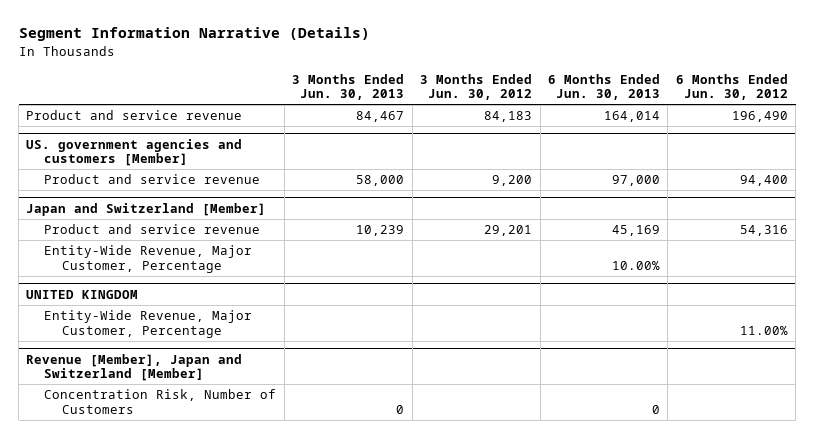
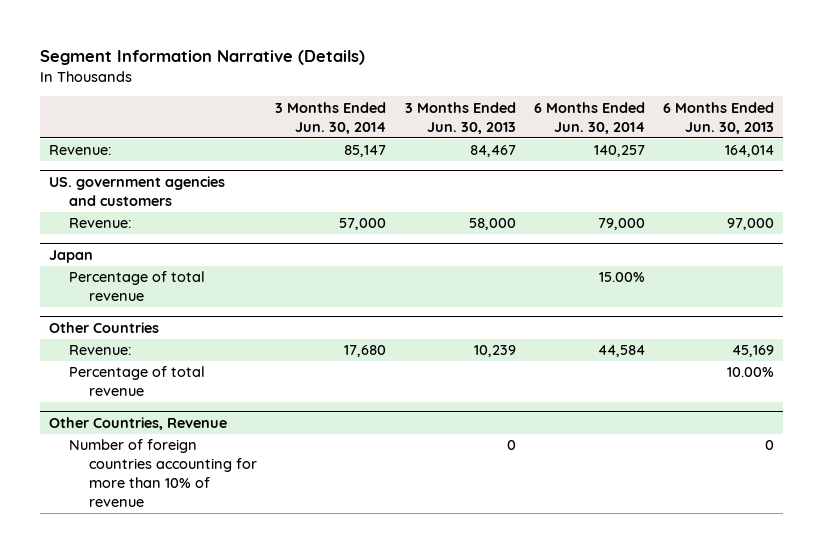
[420,73,533,101] 3 Months Ended Jun. 30, 2012 -> none
[675,73,788,101] 6 Months Ended Jun. 30, 2012 -> none
none -> [275,101,387,134] 3 Months Ended Jun. 30, 2014
none -> [533,101,645,134] 6 Months Ended Jun. 30, 2014
[26,202,267,216] Japan and Switzerland [Member] -> none
[44,245,253,273] Entity-Wide Revenue, Major Customer, Percentage -> none
[26,289,139,299] UNITED KINGDOM -> none
[44,310,253,338] Entity-Wide Revenue, Major Customer, Percentage -> none
[26,353,243,382] Revenue [Member], Japan and Switzerland [Member] -> none
[26,110,243,121] Product and service revenue -> [49,145,112,156] Revenue:
[26,138,243,167] US. government agencies and customers [Member] -> [49,175,226,206] US. government agencies and customers
[44,174,261,185] Product and service revenue -> [68,218,131,229] Revenue:
none -> [49,249,94,263] Japan
none -> [68,271,205,302] Percentage of total revenue
none -> [49,321,160,333] Other Countries
[44,224,261,235] Product and service revenue -> [68,345,131,356] Revenue:
none -> [68,366,205,397] Percentage of total revenue
none -> [49,416,228,430] Other Countries, Revenue
[44,389,277,414] Concentration Risk, Number of Customers -> [68,439,257,507] Number of foreign countries accounting for more than 10% of revenue

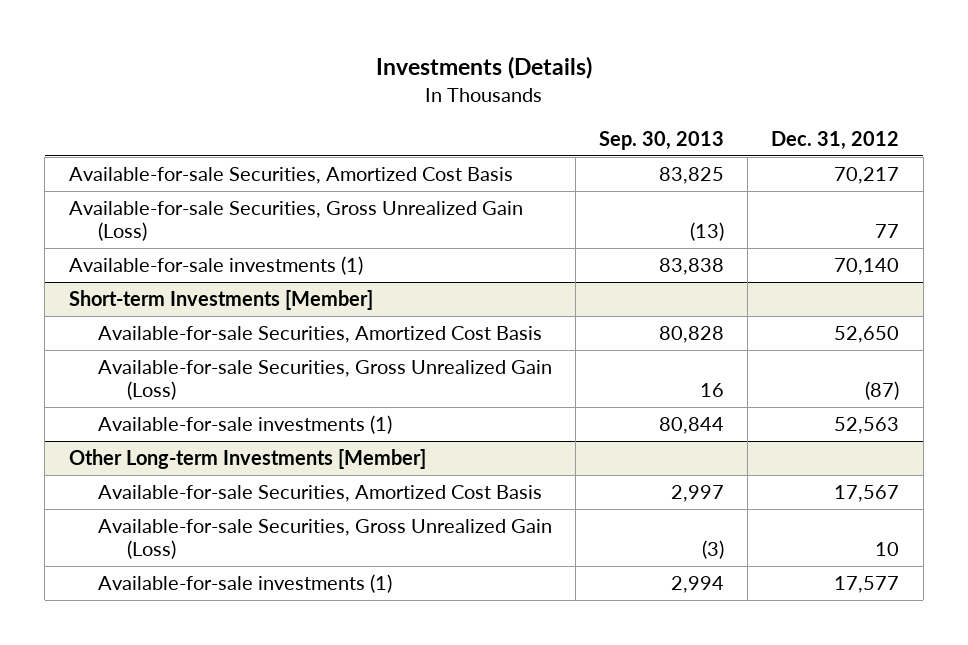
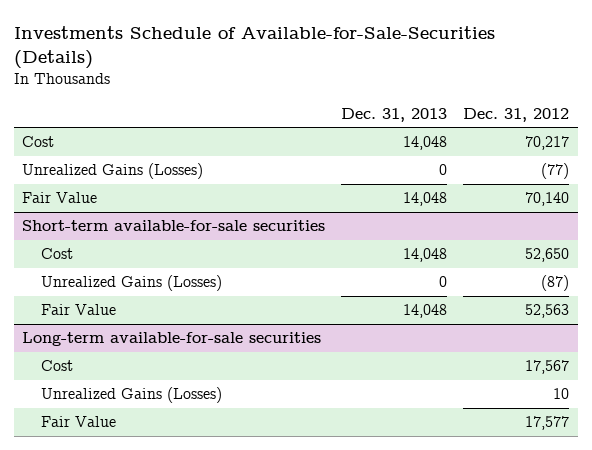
[376,56,593,80] Investments (Details) -> [14,25,496,69] Investments Schedule of Available-for-Sale-Securities (Details)
[599,130,725,150] Sep. 30, 2013 -> none
none -> [341,108,448,123] Dec. 31, 2013
[68,290,373,311] Short-term Investments [Member] -> none
[68,449,426,470] Other Long-term Investments [Member] -> none
[68,167,513,185] Available-for-sale Securities, Amortized Cost Basis -> [22,136,55,148] Cost
[68,201,523,242] Available-for-sale Securities, Gross Unrealized Gain (Loss) -> [22,163,204,180] Unrealized Gains (Losses)
[875,224,900,239] 77 -> [541,163,570,180] (77)
[68,256,363,276] Available-for-sale investments (1) -> [22,192,98,204] Fair Value
none -> [22,220,326,232] Short-term available-for-sale securities
[97,326,542,344] Available-for-sale Securities, Amortized Cost Basis -> [41,248,74,260] Cost
[97,360,552,401] Available-for-sale Securities, Gross Unrealized Gain (Loss) -> [41,275,223,292] Unrealized Gains (Losses)
[97,415,392,435] Available-for-sale investments (1) -> [41,304,117,316] Fair Value
none -> [22,332,322,347] Long-term available-for-sale securities
[97,485,542,503] Available-for-sale Securities, Amortized Cost Basis -> [41,360,74,372] Cost
[97,519,552,560] Available-for-sale Securities, Gross Unrealized Gain (Loss) -> [41,387,223,404] Unrealized Gains (Losses)
[97,574,392,594] Available-for-sale investments (1) -> [41,416,117,428] Fair Value

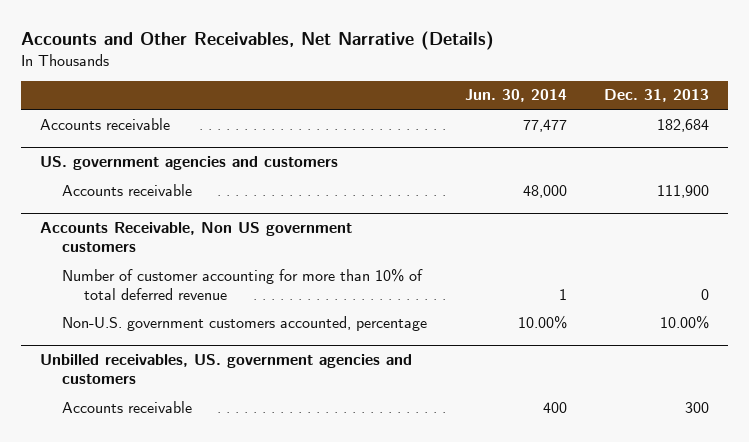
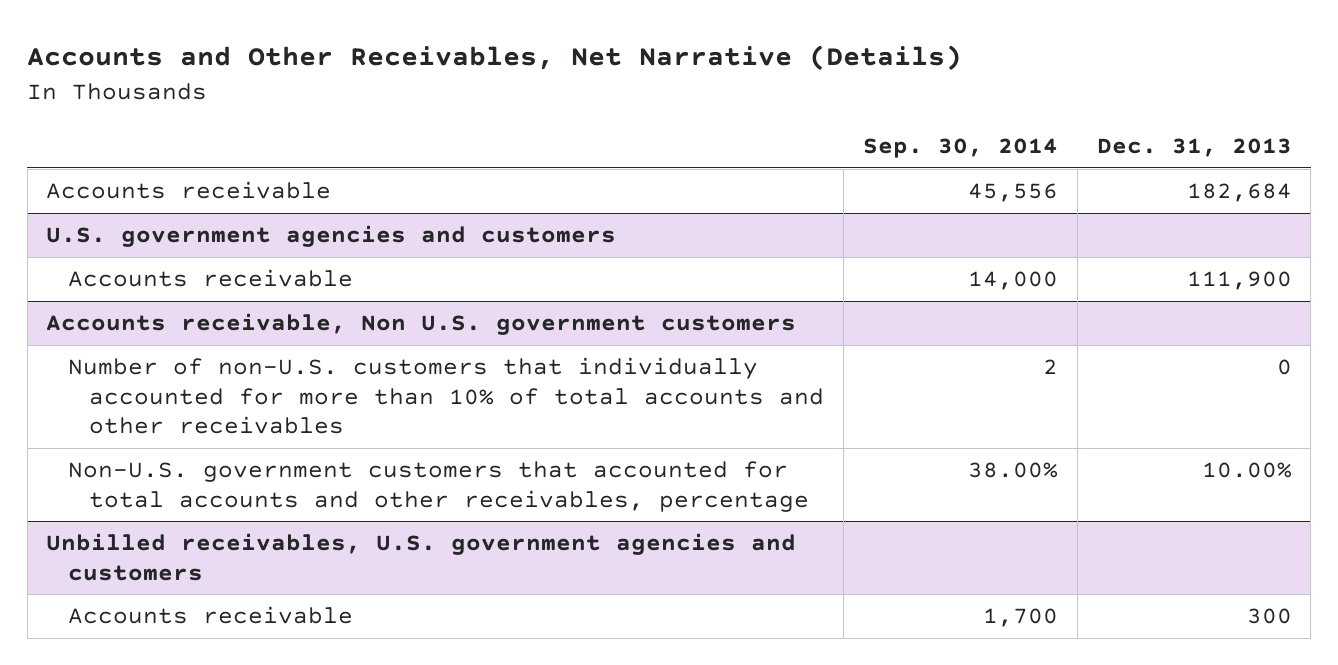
[464,89,567,103] Jun. 30, 2014 -> none
none -> [863,138,1059,159] Sep. 30, 2014
[40,156,339,171] US. government agencies and customers -> [46,225,617,248] U.S. government agencies and customers
[40,222,353,252] Accounts Receivable, Non US government customers -> [46,313,797,336] Accounts receivable, Non U.S. government customers
[61,267,423,300] Number of customer accounting for more than 10% of total deferred revenue -> [67,357,825,434] Number of non-U.S. customers that individually accounted for more than 10% of total accounts and other receivables
[61,315,427,331] Non-U.S. government customers accounted, percentage -> [67,461,810,512] Non-U.S. government customers that accounted for total accounts and other receivables, percentage
[40,354,413,384] Unbilled receivables, US. government agencies and customers -> [46,533,797,581] Unbilled receivables, U.S. government agencies and customers

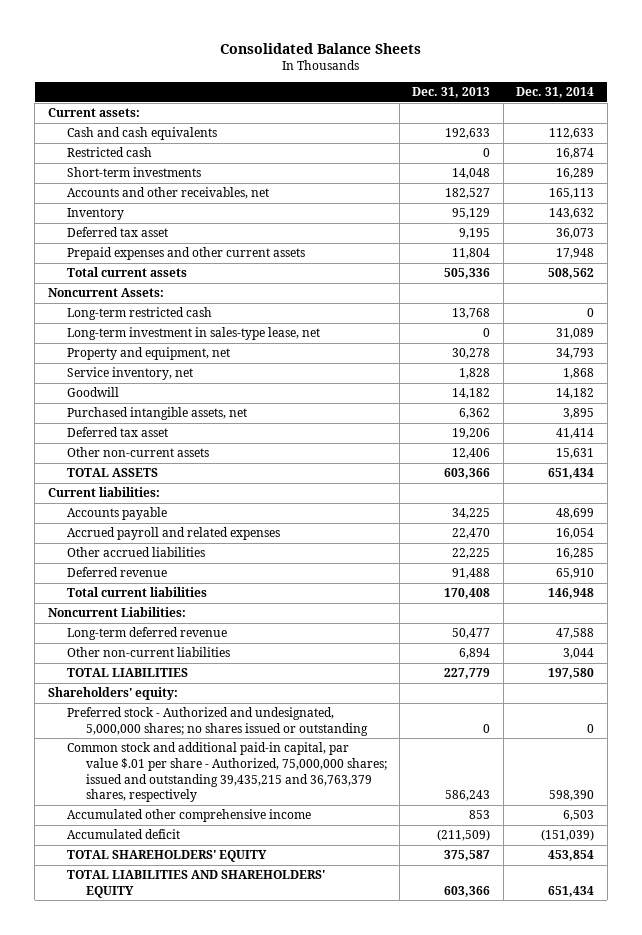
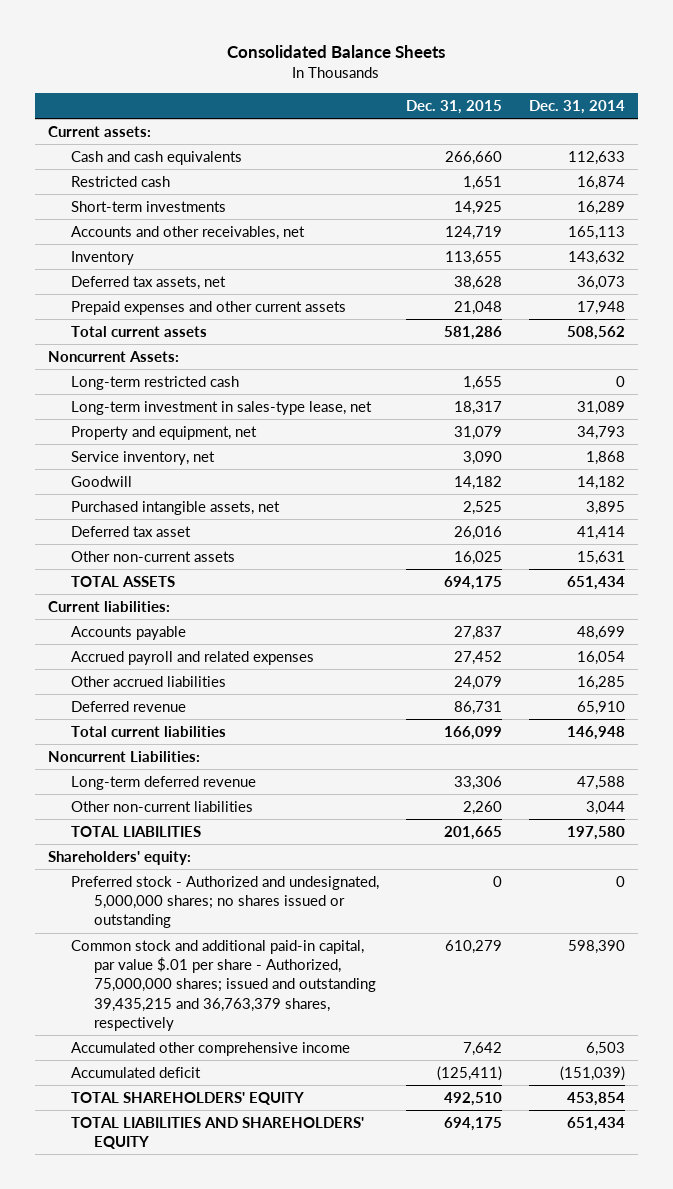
[412,87,491,99] Dec. 31, 2013 -> none
none -> [405,100,502,115] Dec. 31, 2015
[66,227,168,238] Deferred tax asset -> [71,276,227,291] Deferred tax assets, net

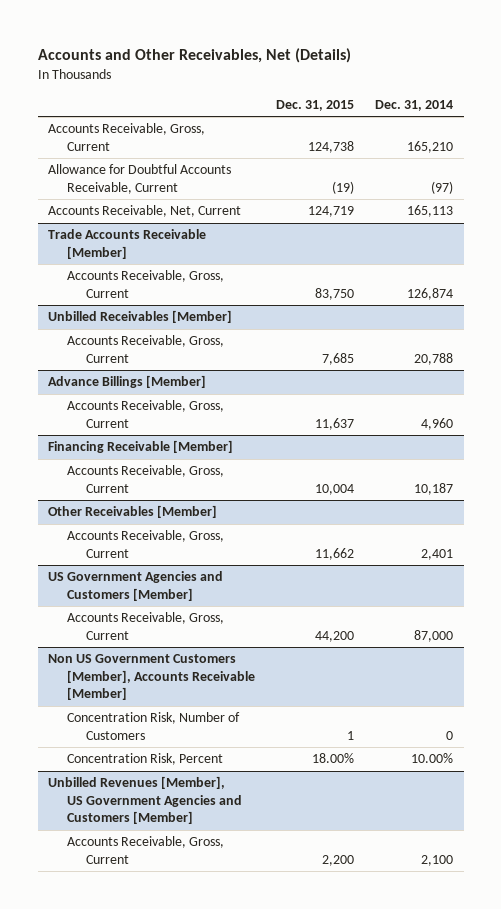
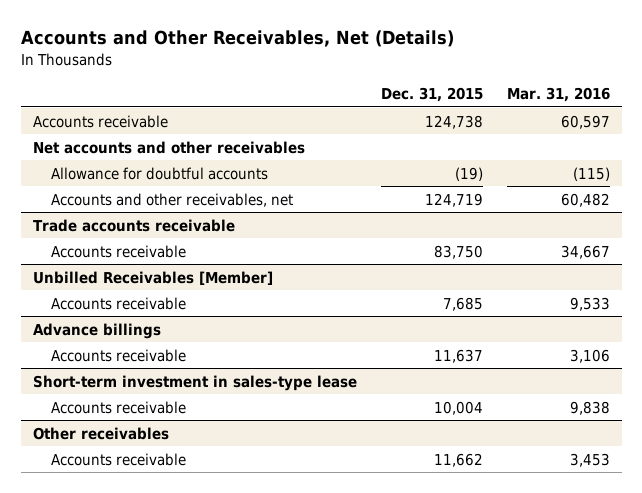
[375,100,454,112] Dec. 31, 2014 -> none
none -> [506,86,610,102] Mar. 31, 2016
[48,123,206,151] Accounts Receivable, Gross, Current -> [32,114,168,128] Accounts receivable
none -> [32,140,305,154] Net accounts and other receivables
[48,164,232,194] Allowance for Doubtful Accounts Receivable, Current -> [51,166,269,180] Allowance for doubtful accounts
[48,205,242,218] Accounts Receivable, Net, Current -> [51,192,294,207] Accounts and other receivables, net
[48,229,207,259] Trade Accounts Receivable [Member] -> [32,218,235,232] Trade accounts receivable
[67,270,225,298] Accounts Receivable, Gross, Current -> [51,244,187,258] Accounts receivable
[48,571,224,601] US Government Agencies and Customers [Member] -> none
[67,612,225,640] Accounts Receivable, Gross, Current -> none
[48,654,256,701] Non US Government Customers [Member], Accounts Receivable [Member] -> none
[67,712,241,740] Concentration Risk, Number of Customers -> none
[67,753,224,766] Concentration Risk, Percent -> none
[48,776,243,825] Unbilled Revenues [Member], US Government Agencies and Customers [Member] -> none
[67,836,225,864] Accounts Receivable, Gross, Current -> none
[67,335,225,363] Accounts Receivable, Gross, Current -> [51,296,187,310] Accounts receivable
[48,375,207,389] Advance Billings [Member] -> [32,322,161,339] Advance billings
[67,400,225,428] Accounts Receivable, Gross, Current -> [51,348,187,362] Accounts receivable
[48,440,234,454] Financing Receivable [Member] -> [32,374,357,391] Short-term investment in sales-type lease
[67,465,225,493] Accounts Receivable, Gross, Current -> [51,400,187,414] Accounts receivable
[48,505,218,519] Other Receivables [Member] -> [32,426,169,440] Other receivables
[67,530,225,558] Accounts Receivable, Gross, Current -> [51,452,187,466] Accounts receivable

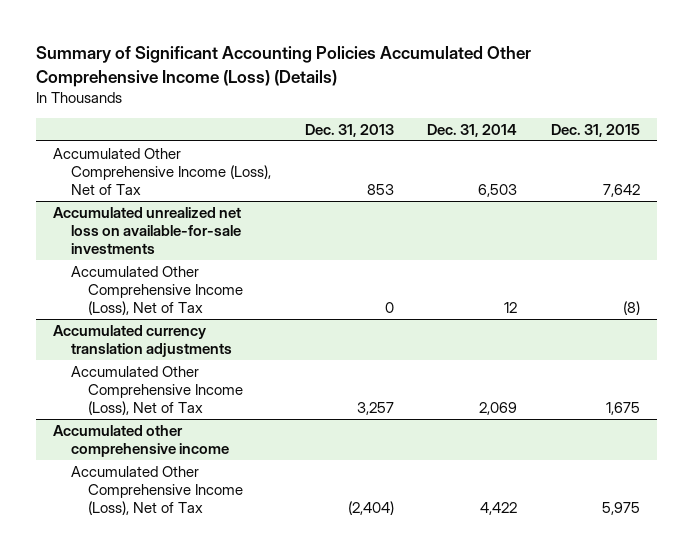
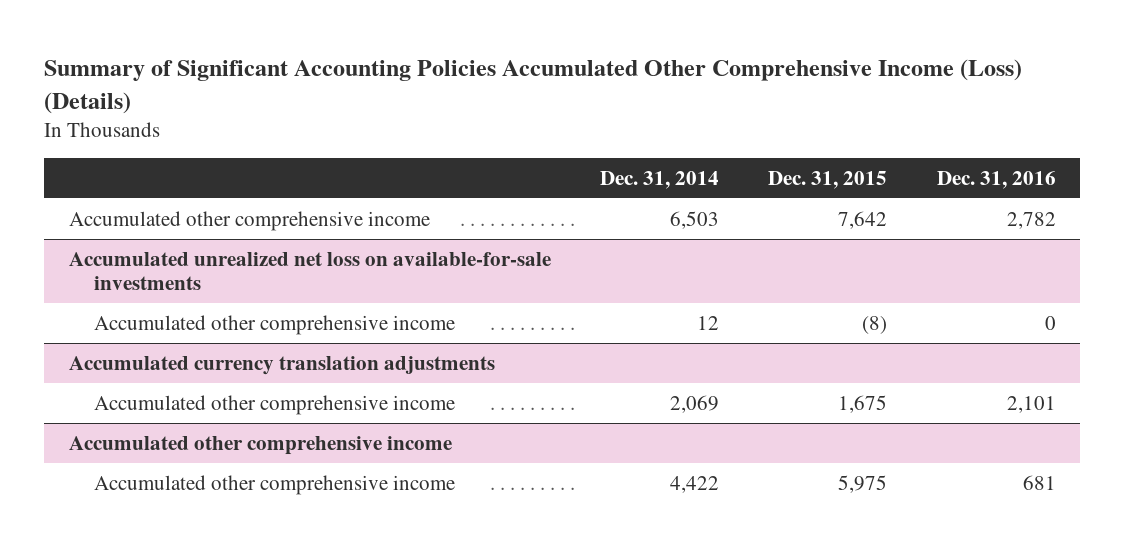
[304,123,394,137] Dec. 31, 2013 -> none
none -> [936,170,1056,189] Dec. 31, 2016
[53,147,271,195] Accumulated Other Comprehensive Income (Loss), Net of Tax -> [68,210,430,231] Accumulated other comprehensive income
[70,265,244,315] Accumulated Other Comprehensive Income (Loss), Net of Tax -> [93,314,455,335] Accumulated other comprehensive income
[70,365,244,415] Accumulated Other Comprehensive Income (Loss), Net of Tax -> [93,394,455,415] Accumulated other comprehensive income
[70,465,244,515] Accumulated Other Comprehensive Income (Loss), Net of Tax -> [93,474,455,495] Accumulated other comprehensive income

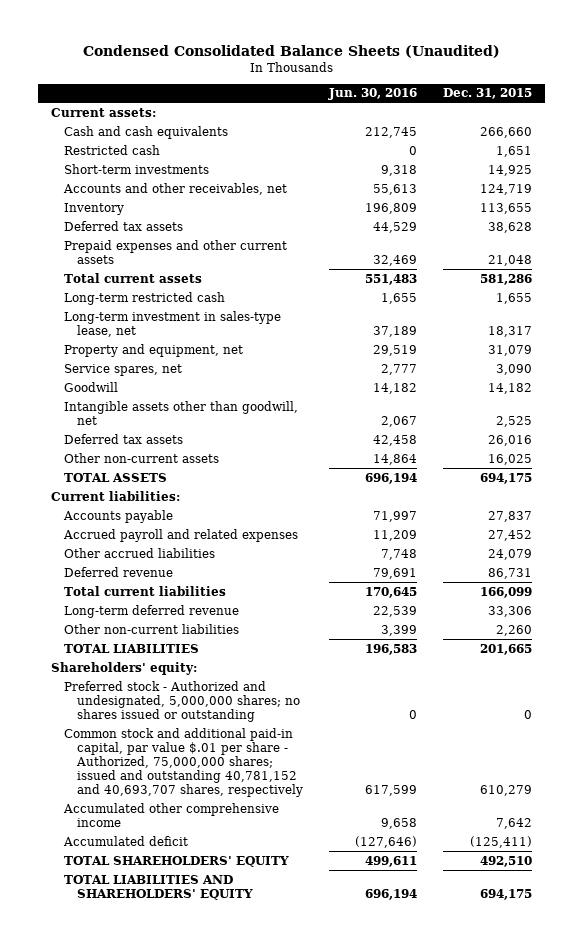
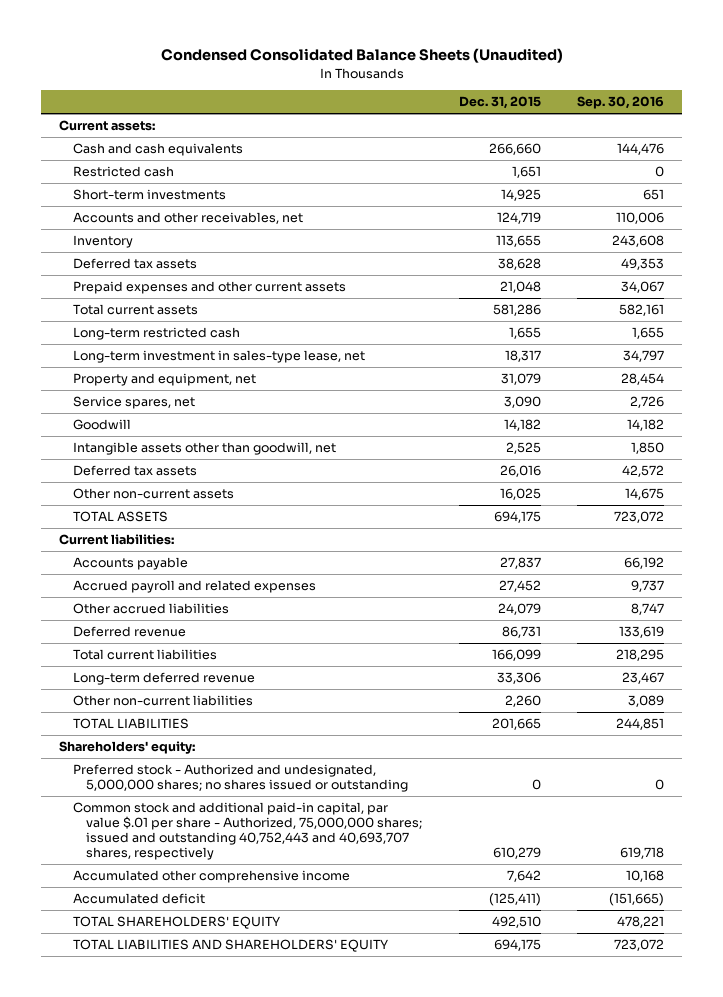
[328,88,418,101] Jun. 30, 2016 -> none
none -> [577,96,665,110] Sep. 30, 2016
[64,727,304,798] Common stock and additional paid-in capital, par value $.01 per share - Authorized, 75,000,000 shares; issued and outstanding 40,781,152 and 40,693,707 shares, respectively -> [72,802,423,861] Common stock and additional paid-in capital, par value $.01 per share - Authorized, 75,000,000 shares; issued and outstanding 40,752,443 and 40,693,707 shares, respectively

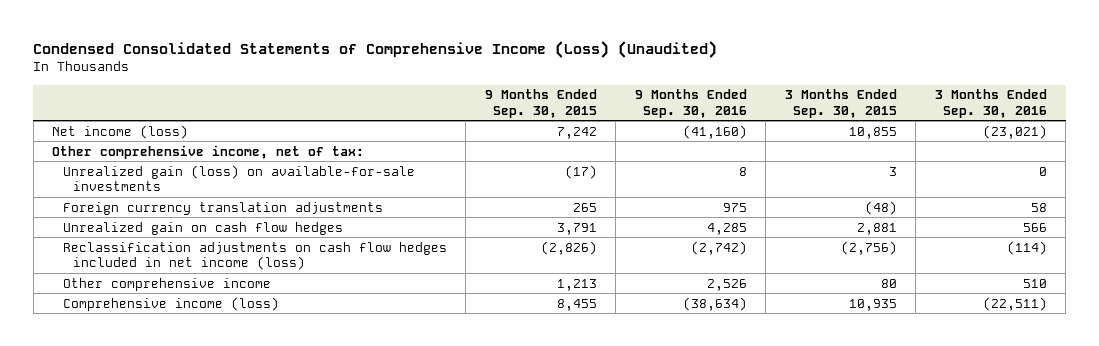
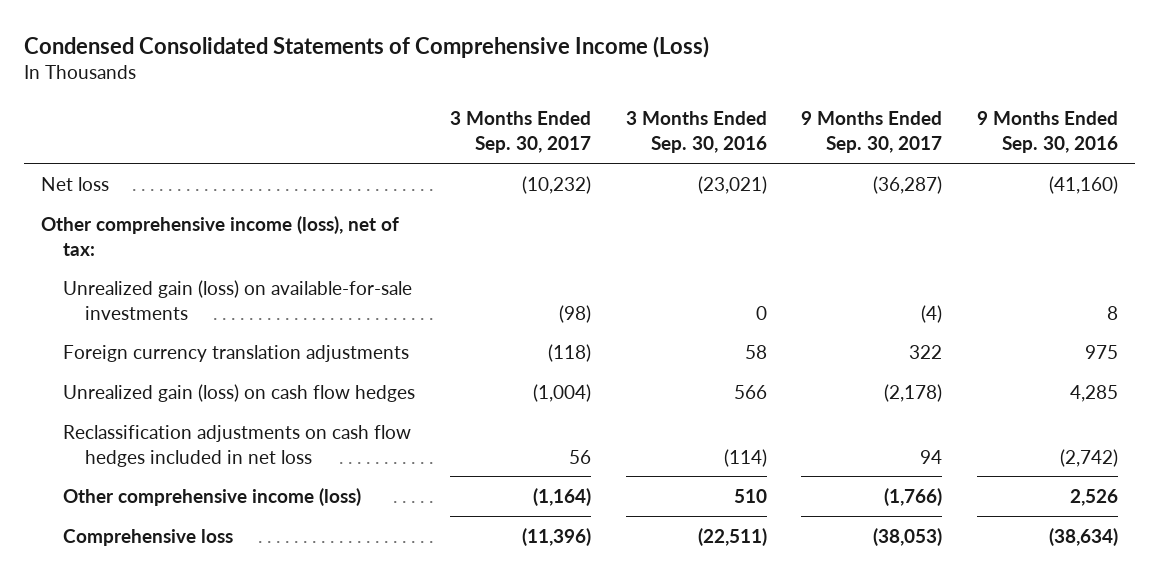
[33,40,718,58] Condensed Consolidated Statements of Comprehensive Income (Loss) (Unaudited) -> [23,35,709,58] Condensed Consolidated Statements of Comprehensive Income (Loss)
[484,89,597,118] 9 Months Ended Sep. 30, 2015 -> none
[784,89,897,118] 3 Months Ended Sep. 30, 2015 -> none
none -> [449,111,591,154] 3 Months Ended Sep. 30, 2017
none -> [801,111,943,154] 9 Months Ended Sep. 30, 2017
[52,124,189,139] Net income (loss) -> [41,176,110,191] Net loss
[52,144,365,159] Other comprehensive income, net of tax: -> [41,215,400,256] Other comprehensive income (loss), net of tax:
[62,221,343,235] Unrealized gain on cash flow hedges -> [63,383,416,402] Unrealized gain (loss) on cash flow hedges
[62,241,447,271] Reclassification adjustments on cash flow hedges included in net income (loss) -> [63,424,412,467] Reclassification adjustments on cash flow hedges included in net loss
[62,277,271,291] Other comprehensive income -> [63,487,362,506] Other comprehensive income (loss)
[62,296,279,311] Comprehensive income (loss) -> [63,528,234,546] Comprehensive loss

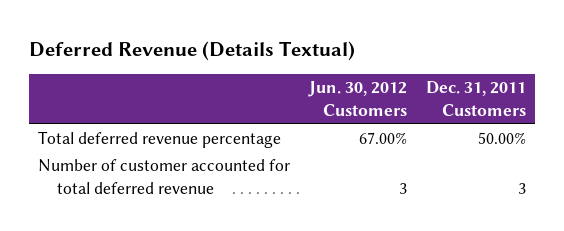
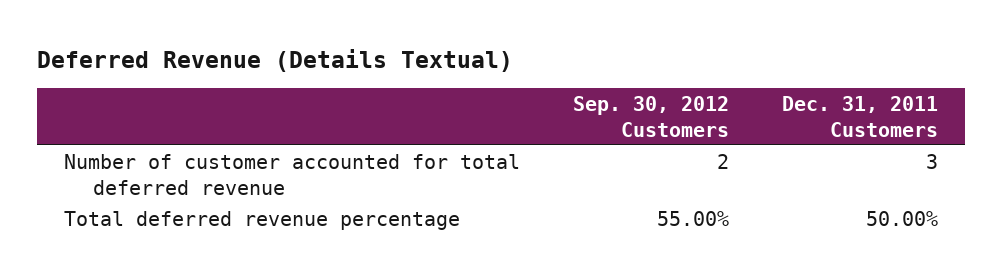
[307,81,407,116] Jun. 30, 2012 Customers -> none
none -> [572,95,729,137] Sep. 30, 2012 Customers
[38,131,282,149] Total deferred revenue percentage -> [63,210,460,230] Total deferred revenue percentage

